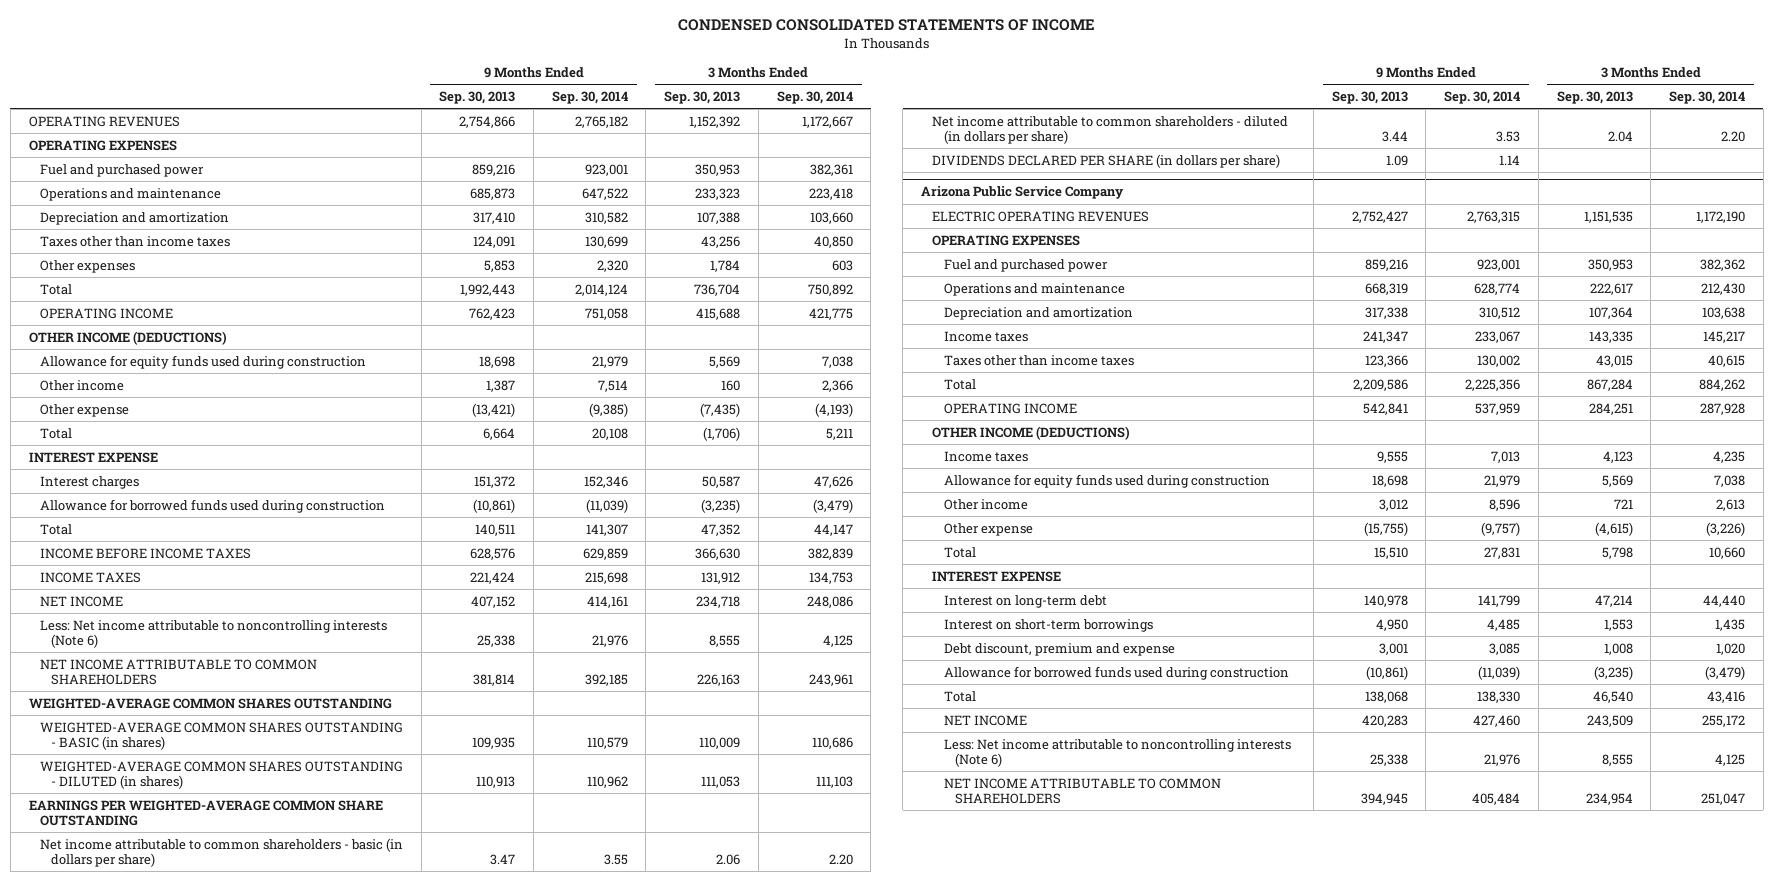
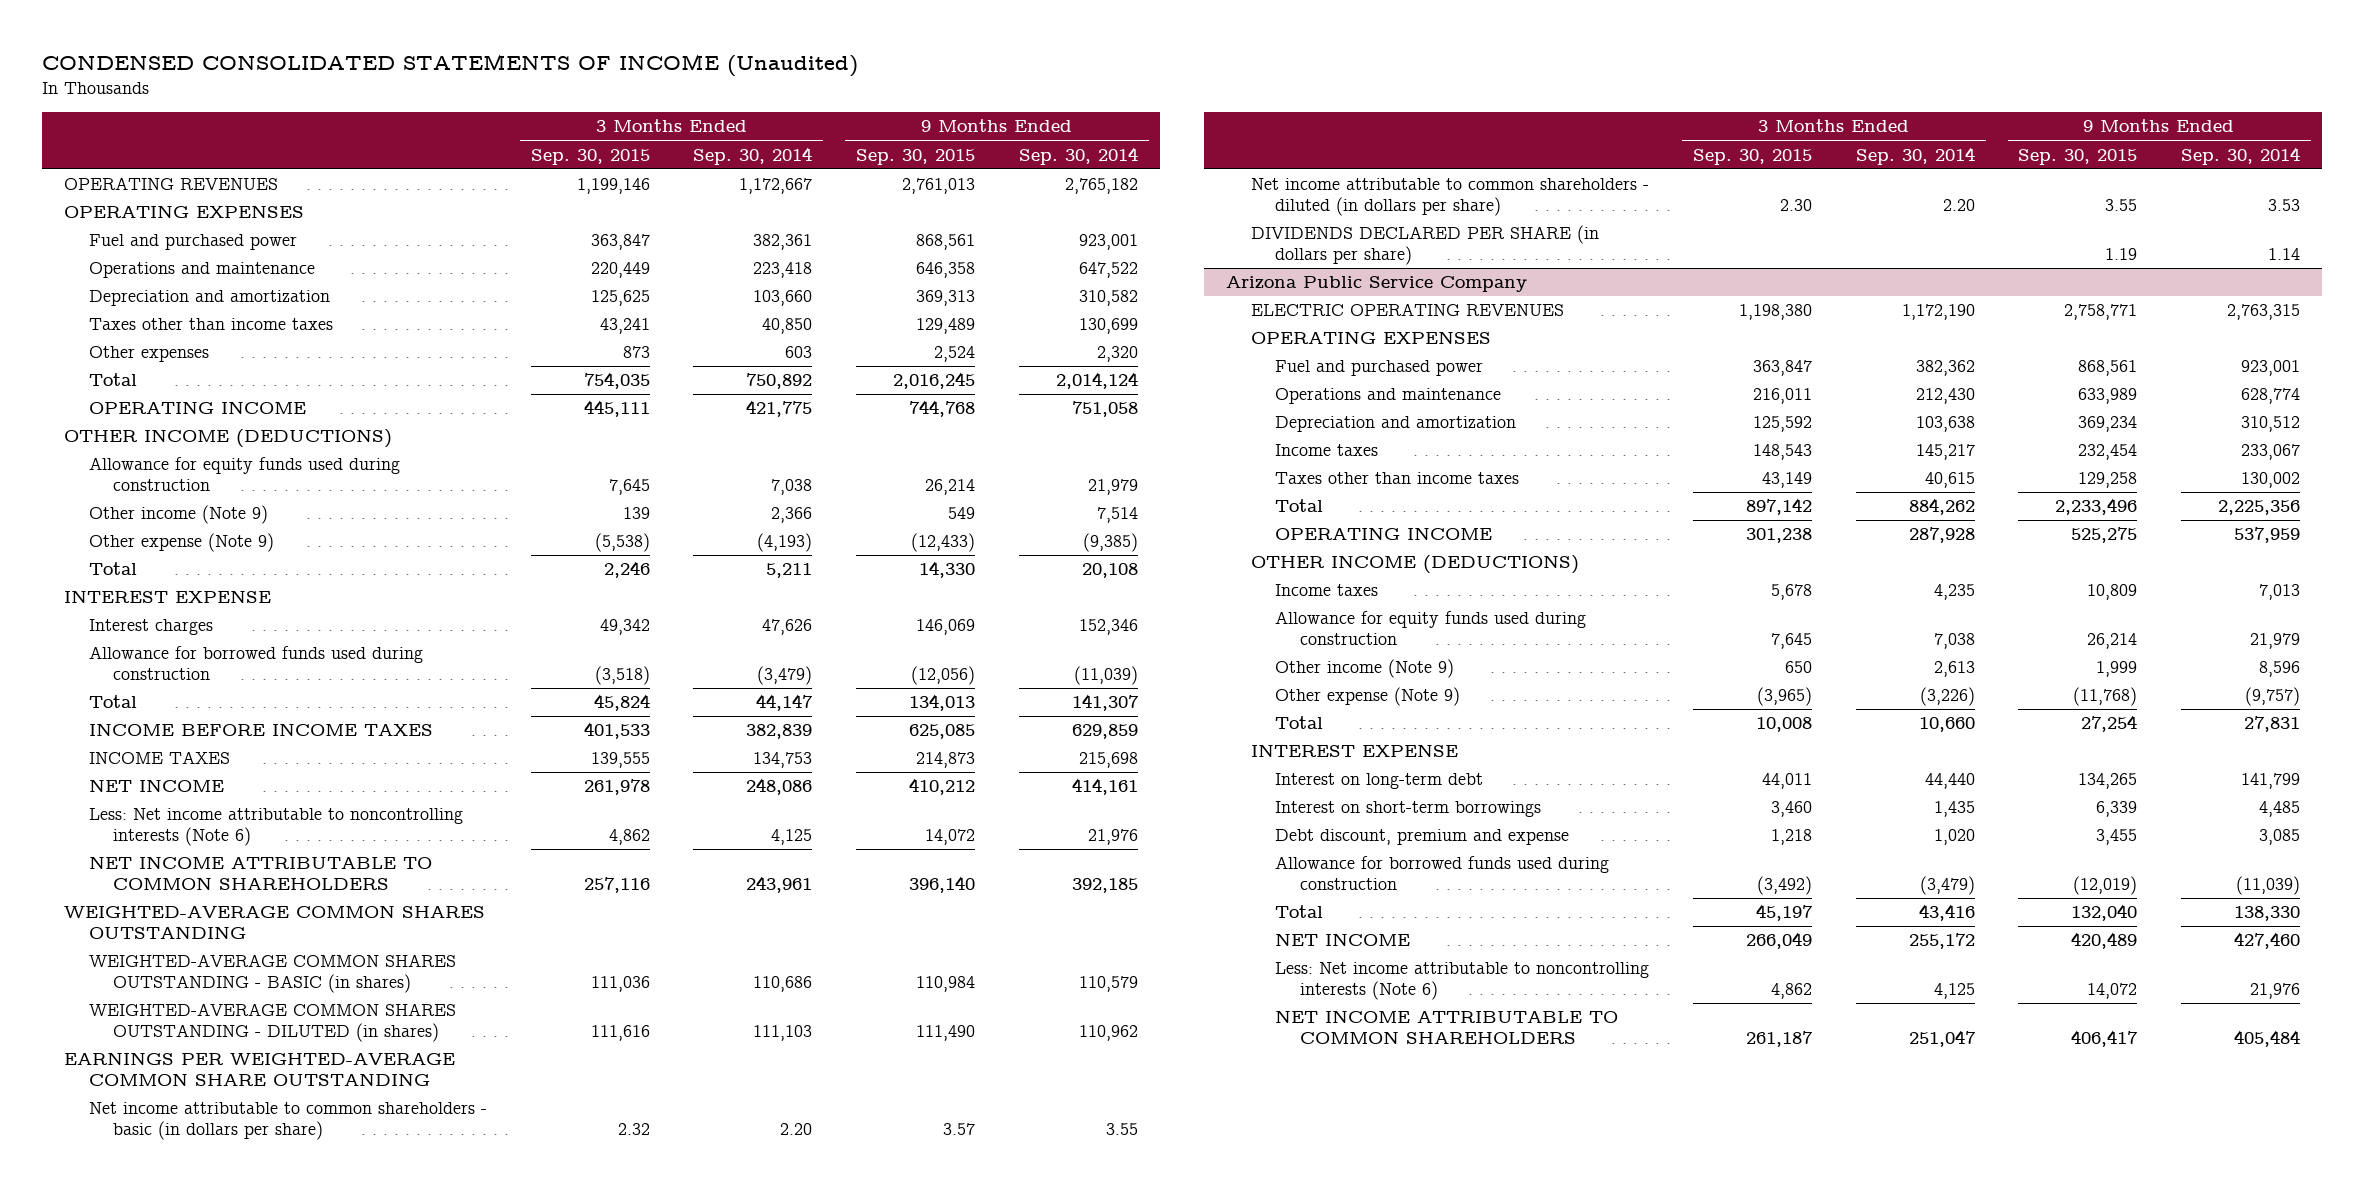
[677,19,1095,32] CONDENSED CONSOLIDATED STATEMENTS OF INCOME -> [42,53,859,77] CONDENSED CONSOLIDATED STATEMENTS OF INCOME (Unaudited)
[439,90,516,104] Sep. 30, 2013 -> none
[664,90,741,104] Sep. 30, 2013 -> none
none -> [530,148,650,165] Sep. 30, 2015
none -> [856,148,976,165] Sep. 30, 2015
[39,379,124,391] Other income -> [88,505,268,525] Other income (Note 9)
[39,403,129,417] Other expense -> [88,533,274,553] Other expense (Note 9)
[943,498,1028,510] Other income -> [1275,659,1455,679] Other income (Note 9)
[943,522,1033,536] Other expense -> [1275,687,1461,707] Other expense (Note 9)

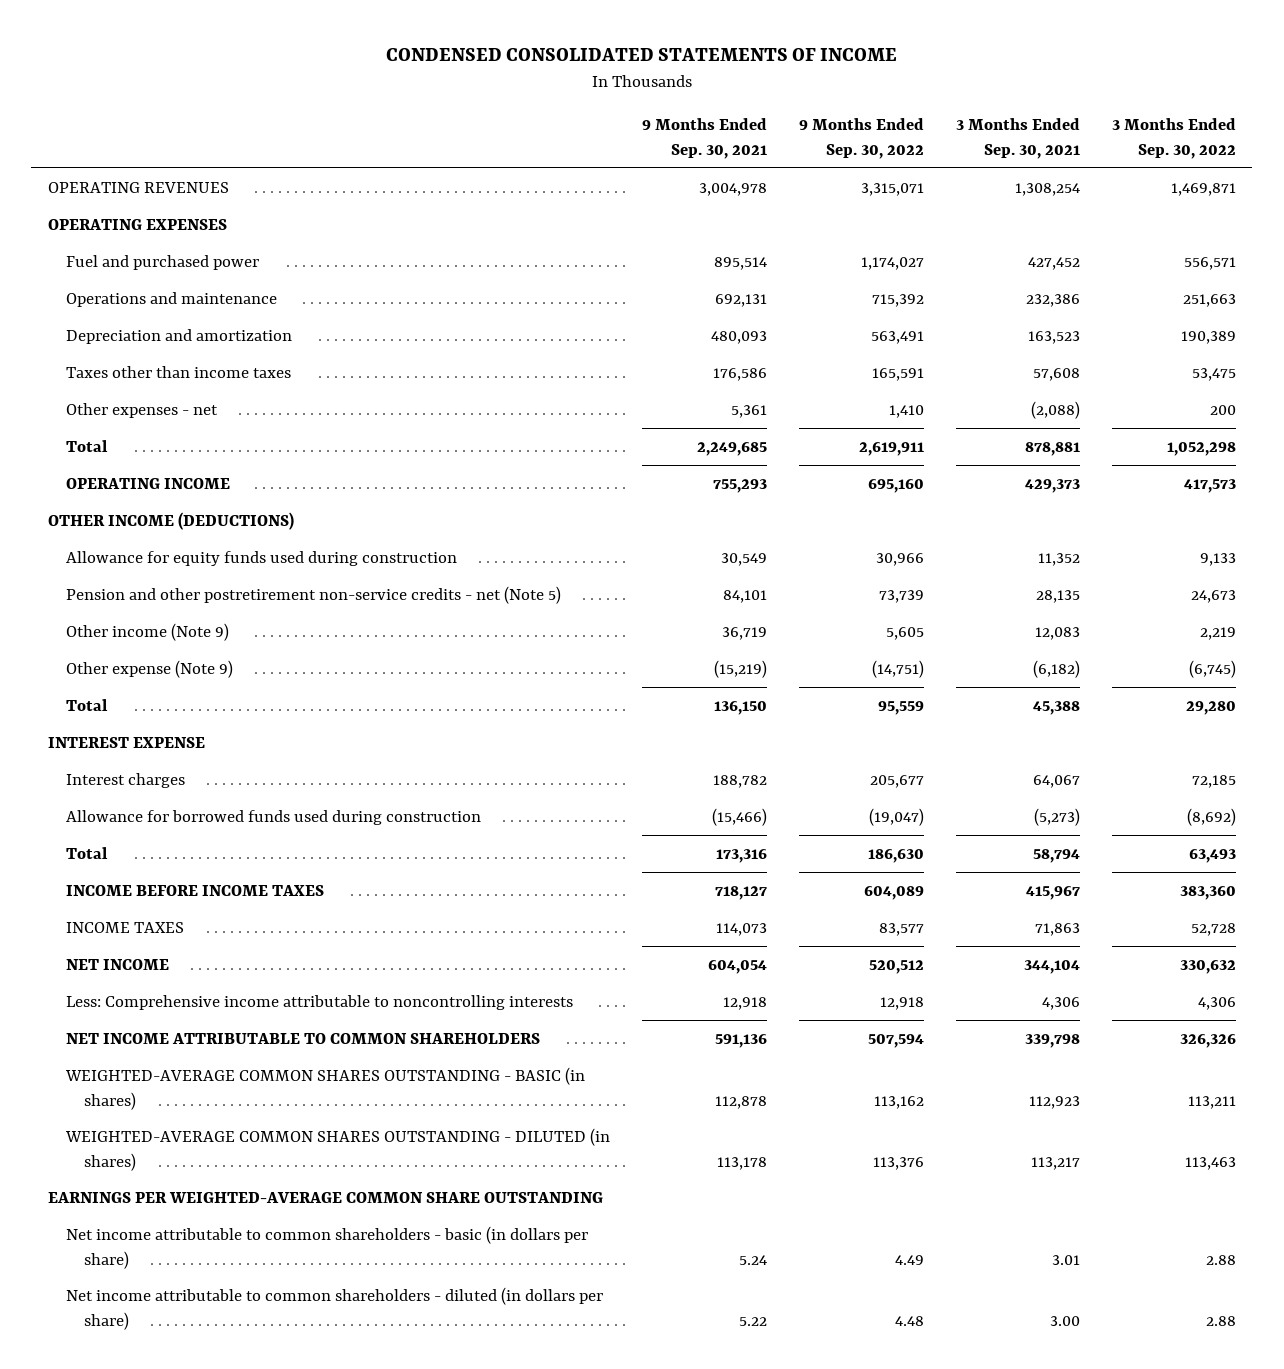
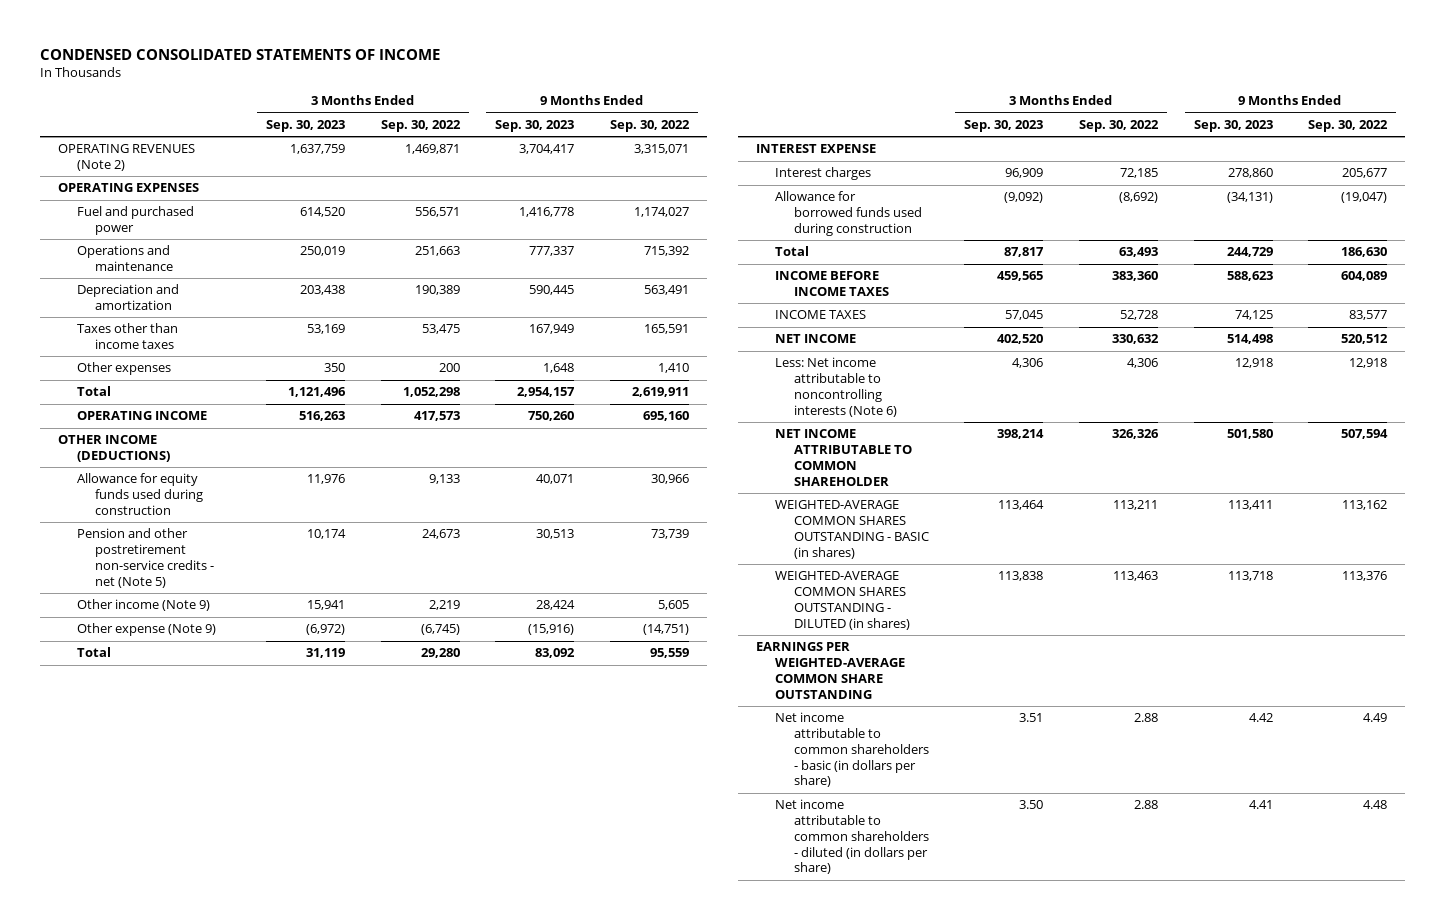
[641,118,767,159] 9 Months Ended Sep. 30, 2021 -> none
[956,118,1081,159] 3 Months Ended Sep. 30, 2021 -> none
none -> [266,119,346,132] Sep. 30, 2023
none -> [495,119,575,132] Sep. 30, 2023
[47,181,229,193] OPERATING REVENUES -> [57,144,195,172] OPERATING REVENUES (Note 2)
[65,402,218,418] Other expenses - net -> [76,362,171,376] Other expenses
[65,994,573,1010] Less: Comprehensive income attributable to noncontrolling interests -> [774,357,897,417] Less: Net income attributable to noncontrolling interests (Note 6)
[65,1032,540,1044] NET INCOME ATTRIBUTABLE TO COMMON SHAREHOLDERS -> [774,429,912,486] NET INCOME ATTRIBUTABLE TO COMMON SHAREHOLDER

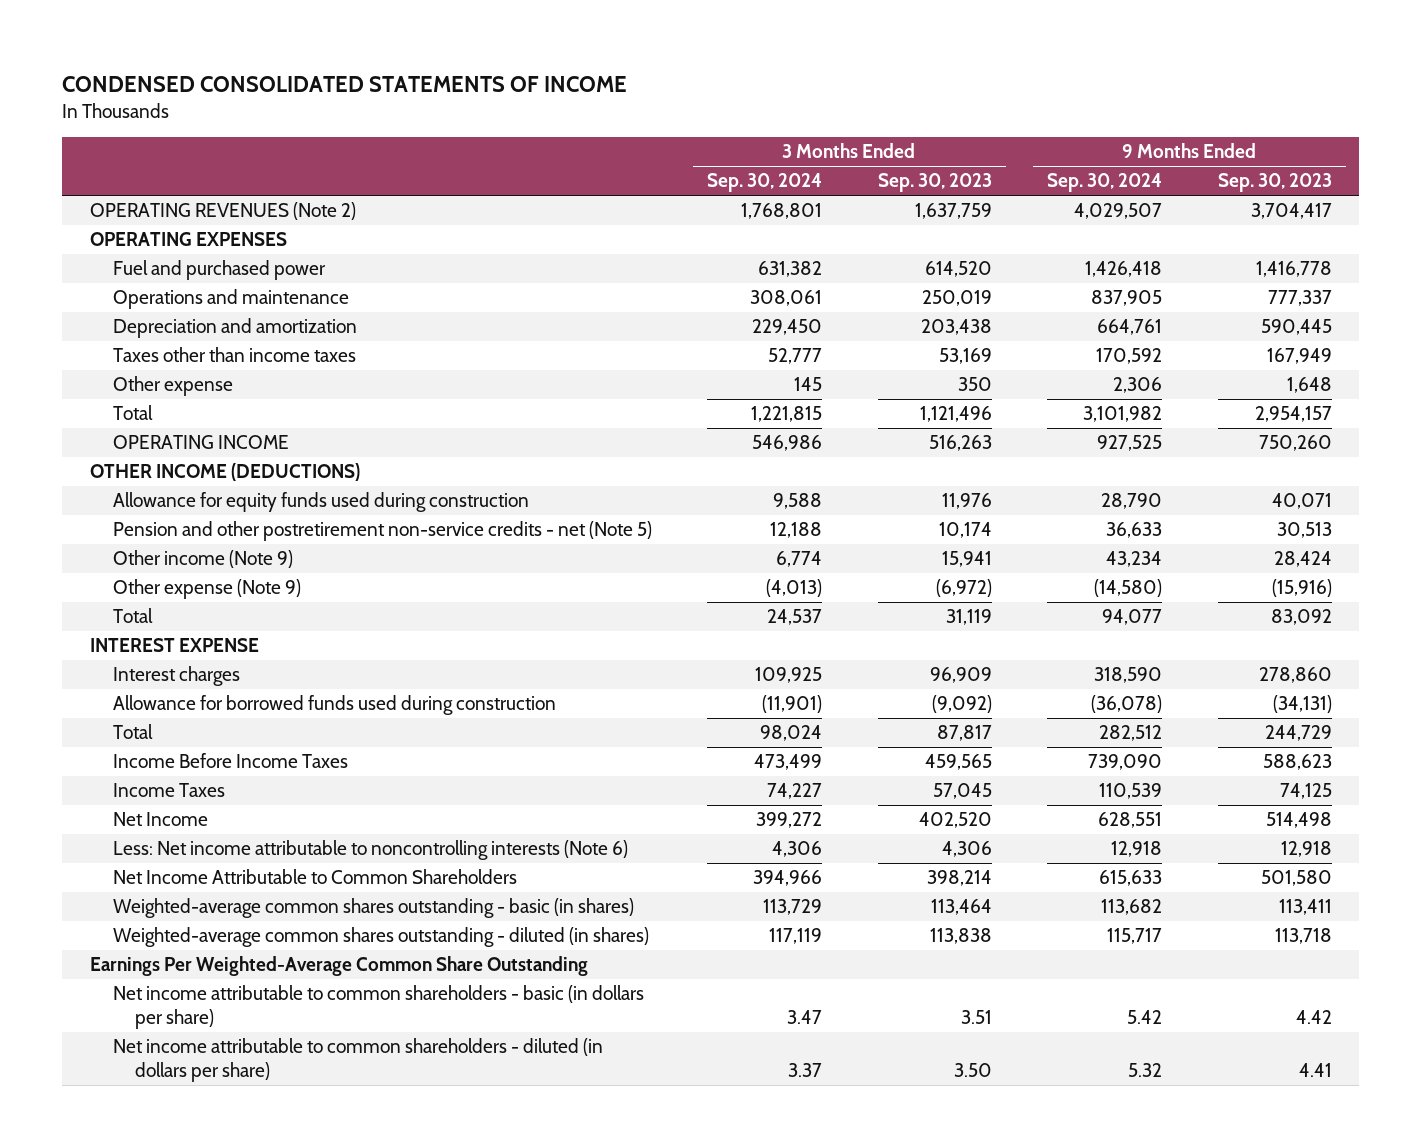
[380,119,461,132] Sep. 30, 2022 -> none
[609,119,690,132] Sep. 30, 2022 -> none
none -> [707,173,823,193] Sep. 30, 2024
none -> [1047,173,1163,193] Sep. 30, 2024
[76,362,171,376] Other expenses -> [112,376,233,397] Other expense
[774,271,889,297] INCOME BEFORE INCOME TAXES -> [112,753,348,769] Income Before Income Taxes
[774,310,866,320] INCOME TAXES -> [112,783,225,798] Income Taxes
[774,334,856,344] NET INCOME -> [112,812,208,827] Net Income
[774,429,912,486] NET INCOME ATTRIBUTABLE TO COMMON SHAREHOLDER -> [112,869,517,885] Net Income Attributable to Common Shareholders
[774,500,929,559] WEIGHTED-AVERAGE COMMON SHARES OUTSTANDING - BASIC (in shares) -> [112,898,634,919] Weighted-average common shares outstanding - basic (in shares)
[774,571,910,630] WEIGHTED-AVERAGE COMMON SHARES OUTSTANDING - DILUTED (in shares) -> [112,927,649,948] Weighted-average common shares outstanding - diluted (in shares)
[756,642,905,699] EARNINGS PER WEIGHTED-AVERAGE COMMON SHARE OUTSTANDING -> [89,956,588,977] Earnings Per Weighted-Average Common Share Outstanding

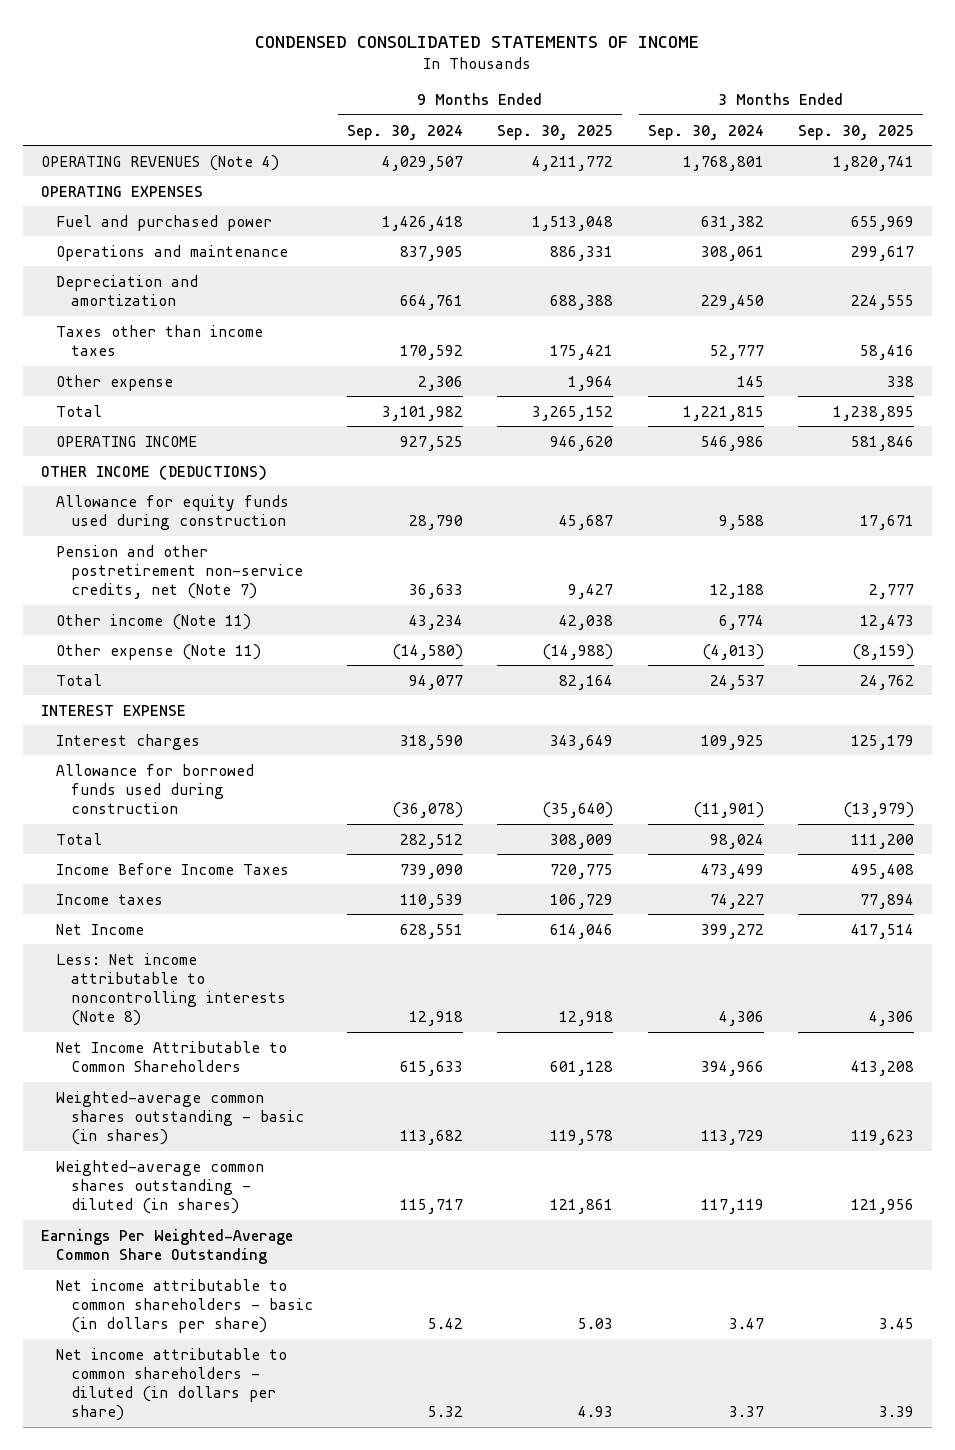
[877,173,992,193] Sep. 30, 2023 -> none
[1217,173,1332,193] Sep. 30, 2023 -> none
none -> [497,124,614,140] Sep. 30, 2025
none -> [798,124,915,140] Sep. 30, 2025
[89,202,356,221] OPERATING REVENUES (Note 2) -> [40,154,279,171] OPERATING REVENUES (Note 4)
[112,521,652,542] Pension and other postretirement non-service credits - net (Note 5) -> [55,544,303,600] Pension and other postretirement non-service credits, net (Note 7)
[112,550,293,569] Other income (Note 9) -> [55,613,251,630] Other income (Note 11)
[112,579,301,600] Other expense (Note 9) -> [55,643,261,660] Other expense (Note 11)
[112,783,225,798] Income Taxes -> [55,893,163,905] Income taxes
[112,840,628,861] Less: Net income attributable to noncontrolling interests (Note 6) -> [55,952,286,1027] Less: Net income attributable to noncontrolling interests (Note 8)

